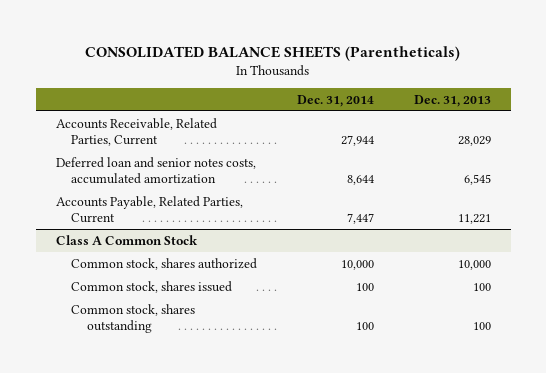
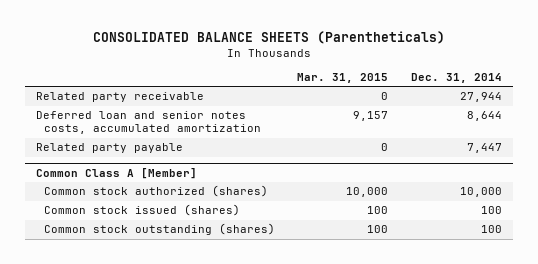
[413,95,491,108] Dec. 31, 2013 -> none
none -> [297,73,389,84] Mar. 31, 2015
[55,117,217,147] Accounts Receivable, Related Parties, Current -> [35,92,204,103] Related party receivable
[55,195,243,224] Accounts Payable, Related Parties, Current -> [35,143,183,154] Related party payable
[55,234,198,245] Class A Common Stock -> [35,167,197,179] Common Class A [Member]
[71,257,258,270] Common stock, shares authorized -> [43,185,268,198] Common stock authorized (shares)
[71,280,233,293] Common stock, shares issued -> [43,204,240,217] Common stock issued (shares)
[71,303,196,334] Common stock, shares outstanding -> [43,223,275,236] Common stock outstanding (shares)

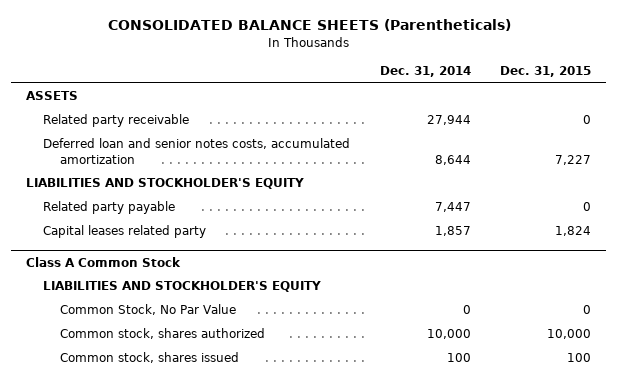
[297,73,389,84] Mar. 31, 2015 -> none
none -> [500,66,592,78] Dec. 31, 2015
none -> [25,91,78,101] ASSETS
none -> [25,178,304,190] LIABILITIES AND STOCKHOLDER'S EQUITY
[43,223,275,236] Common stock outstanding (shares) -> none
none -> [43,225,207,239] Capital leases related party
[35,167,197,179] Common Class A [Member] -> [25,257,181,268] Class A Common Stock
none -> [43,281,322,293] LIABILITIES AND STOCKHOLDER'S EQUITY
none -> [60,304,237,316] Common Stock, No Par Value
[43,185,268,198] Common stock authorized (shares) -> [60,328,266,340] Common stock, shares authorized
[43,204,240,217] Common stock issued (shares) -> [60,352,240,364] Common stock, shares issued

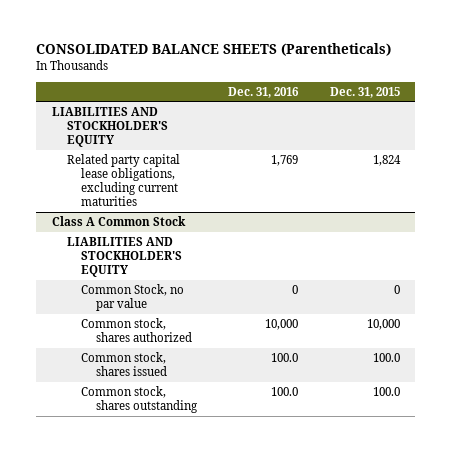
[379,66,471,78] Dec. 31, 2014 -> none
none -> [228,86,300,98] Dec. 31, 2016
[25,91,78,101] ASSETS -> none
[43,114,190,128] Related party receivable -> none
[43,138,351,164] Deferred loan and senior notes costs, accumulated amortization -> none
[43,201,176,215] Related party payable -> none
[43,225,207,239] Capital leases related party -> [66,154,180,206] Related party capital lease obligations, excluding current maturities
[60,304,237,316] Common Stock, No Par Value -> [81,284,185,311] Common Stock, no par value
[567,353,592,363] 100 -> [372,353,400,363] 100.0
none -> [81,386,198,413] Common stock, shares outstanding

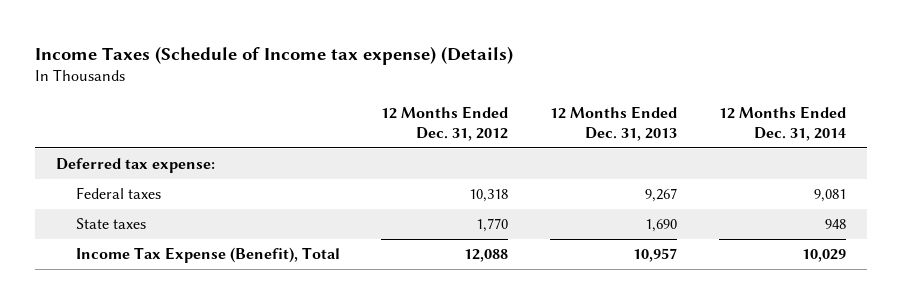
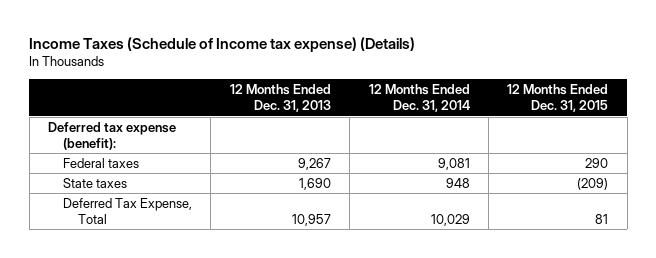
[381,105,509,142] 12 Months Ended Dec. 31, 2012 -> none
none -> [507,84,609,113] 12 Months Ended Dec. 31, 2015
[55,158,215,174] Deferred tax expense: -> [47,121,176,150] Deferred tax expense (benefit):
[75,247,340,264] Income Tax Expense (Benefit), Total -> [63,197,193,224] Deferred Tax Expense, Total

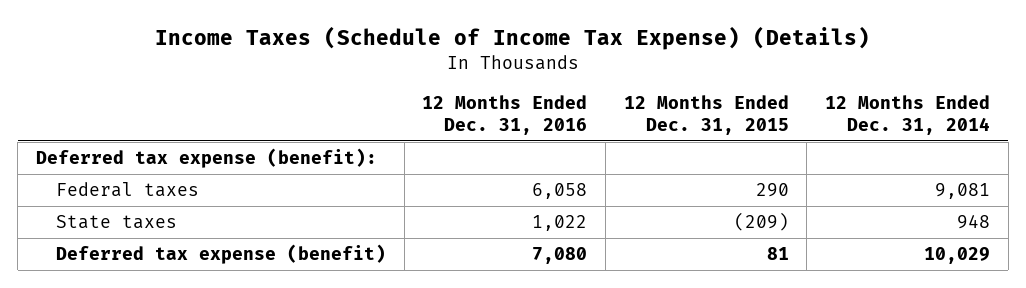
[29,37,416,53] Income Taxes (Schedule of Income tax expense) (Details) -> [155,26,871,51] Income Taxes (Schedule of Income Tax Expense) (Details)
[229,84,331,113] 12 Months Ended Dec. 31, 2013 -> none
none -> [422,95,588,135] 12 Months Ended Dec. 31, 2016
[63,197,193,224] Deferred Tax Expense, Total -> [55,244,386,265] Deferred tax expense (benefit)

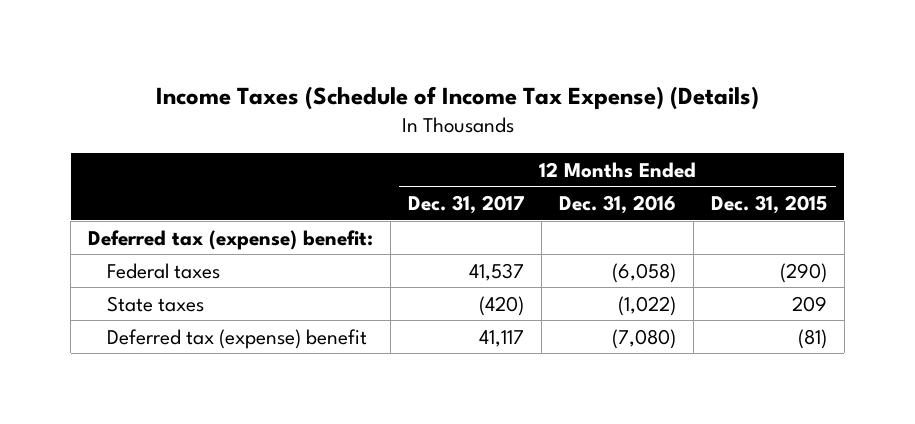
[824,95,990,135] 12 Months Ended Dec. 31, 2014 -> none
none -> [408,194,525,214] Dec. 31, 2017
[36,148,378,169] Deferred tax expense (benefit): -> [88,229,374,250] Deferred tax (expense) benefit:
[532,183,588,200] 6,058 -> [612,262,677,283] (6,058)
[755,183,789,198] 290 -> [779,262,827,283] (290)
[532,215,588,232] 1,022 -> [618,295,677,316] (1,022)
[733,212,789,232] (209) -> [791,295,827,312] 209
[55,244,386,265] Deferred tax expense (benefit) -> [106,328,367,349] Deferred tax (expense) benefit
[532,247,588,265] 7,080 -> [612,328,677,349] (7,080)
[766,247,789,261] 81 -> [797,328,827,349] (81)

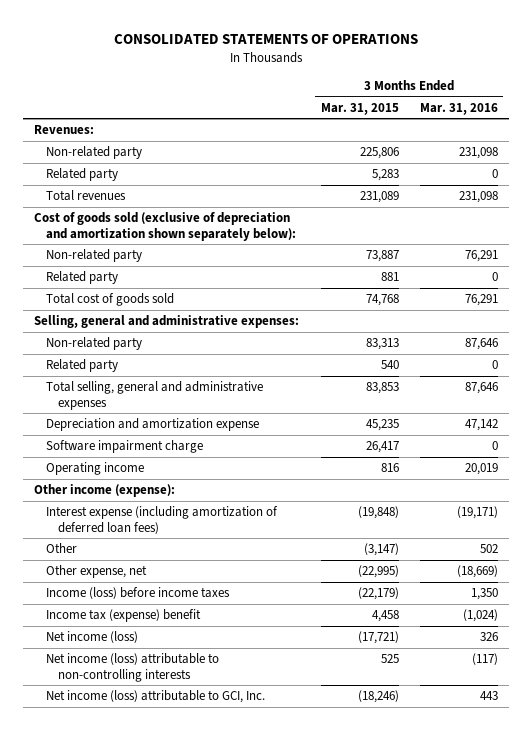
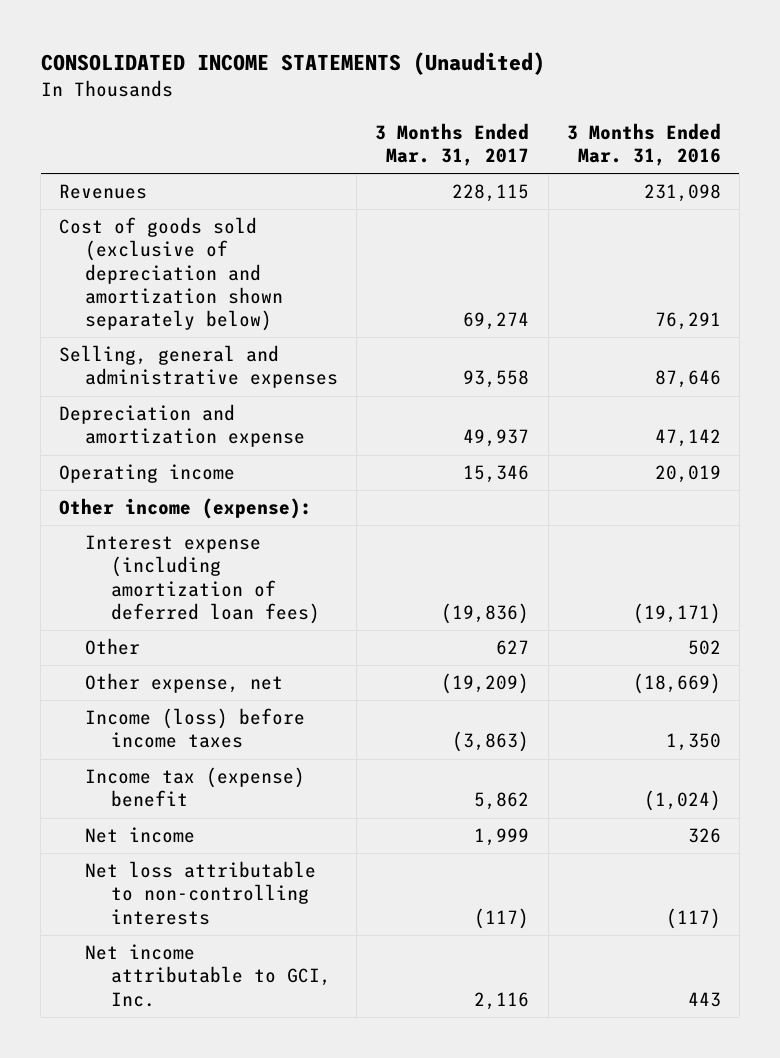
[114,33,419,44] CONSOLIDATED STATEMENTS OF OPERATIONS -> [40,52,545,76] CONSOLIDATED INCOME STATEMENTS (Unaudited)
[320,102,399,115] Mar. 31, 2015 -> none
none -> [375,122,530,166] 3 Months Ended Mar. 31, 2017
[34,125,95,135] Revenues: -> none
[45,146,142,160] Non-related party -> none
[45,168,118,182] Related party -> none
[34,212,296,241] Cost of goods sold (exclusive of depreciation and amortization shown separately below): -> none
[45,249,142,263] Non-related party -> none
[45,271,118,285] Related party -> none
[34,315,300,329] Selling, general and administrative expenses: -> none
[45,337,142,351] Non-related party -> none
[45,359,118,373] Related party -> none
[45,190,126,202] Total revenues -> [59,184,148,200] Revenues
[45,293,174,307] Total cost of goods sold -> [59,217,284,331] Cost of goods sold (exclusive of depreciation and amortization shown separately below)
[45,381,263,410] Total selling, general and administrative expenses -> [59,345,339,389] Selling, general and administrative expenses
[45,440,203,454] Software impairment charge -> none
[45,631,138,644] Net income (loss) -> [85,827,196,844] Net income
[45,653,219,682] Net income (loss) attributable to non-controlling interests -> [85,861,317,925] Net loss attributable to non-controlling interests
[45,690,265,704] Net income (loss) attributable to GCI, Inc. -> [85,944,332,1007] Net income attributable to GCI, Inc.

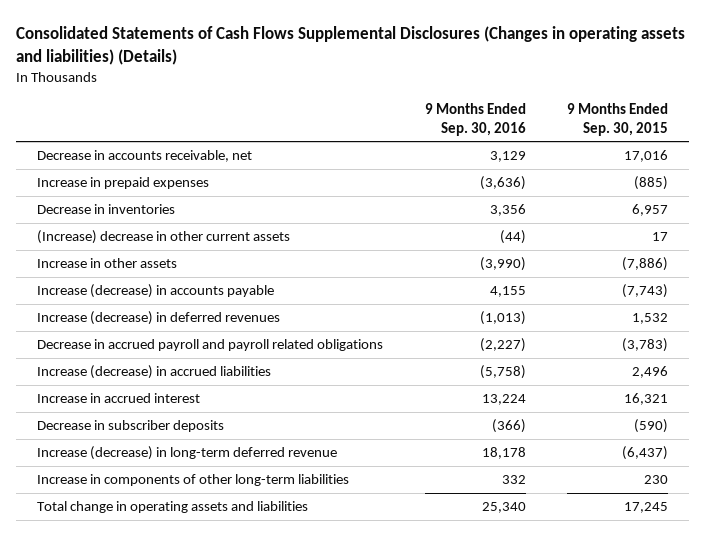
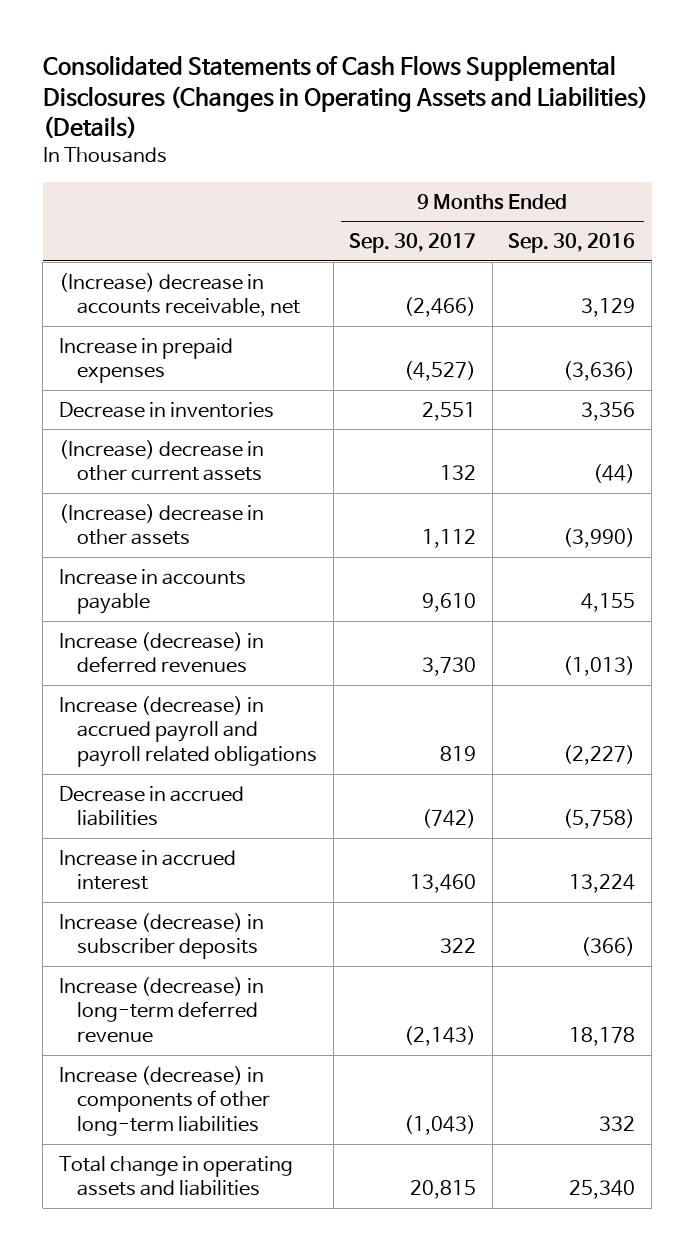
[16,26,686,65] Consolidated Statements of Cash Flows Supplemental Disclosures (Changes in operating assets and liabilities) (Details) -> [42,54,648,140] Consolidated Statements of Cash Flows Supplemental Disclosures (Changes in Operating Assets and Liabilities) (Details)
[567,103,669,136] 9 Months Ended Sep. 30, 2015 -> none
none -> [349,233,477,254] Sep. 30, 2017
[37,150,253,163] Decrease in accounts receivable, net -> [58,272,301,318] (Increase) decrease in accounts receivable, net
[37,258,178,269] Increase in other assets -> [58,503,264,546] (Increase) decrease in other assets
[37,284,275,299] Increase (decrease) in accounts payable -> [58,568,246,615] Increase in accounts payable
[37,339,384,352] Decrease in accrued payroll and payroll related obligations -> [58,695,318,768] Increase (decrease) in accrued payroll and payroll related obligations
[37,365,272,380] Increase (decrease) in accrued liabilities -> [58,785,244,827] Decrease in accrued liabilities
[37,420,225,433] Decrease in subscriber deposits -> [58,912,264,960] Increase (decrease) in subscriber deposits
[37,474,350,487] Increase in components of other long-term liabilities -> [58,1065,271,1137] Increase (decrease) in components of other long-term liabilities

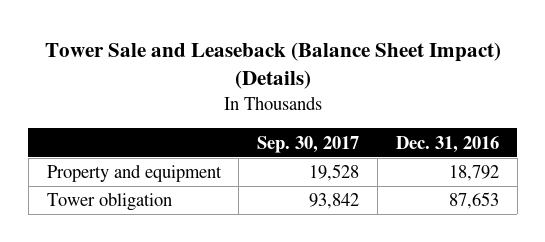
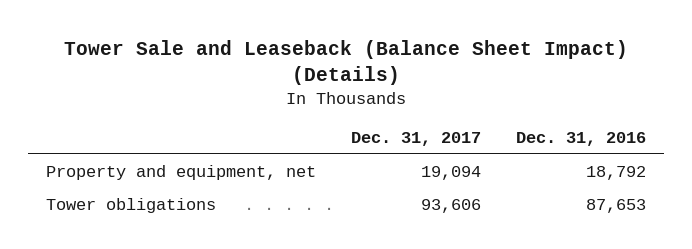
[257,135,360,153] Sep. 30, 2017 -> none
none -> [351,131,482,146] Dec. 31, 2017
[46,164,222,183] Property and equipment -> [46,164,317,180] Property and equipment, net
[46,192,172,212] Tower obligation -> [46,197,217,213] Tower obligations

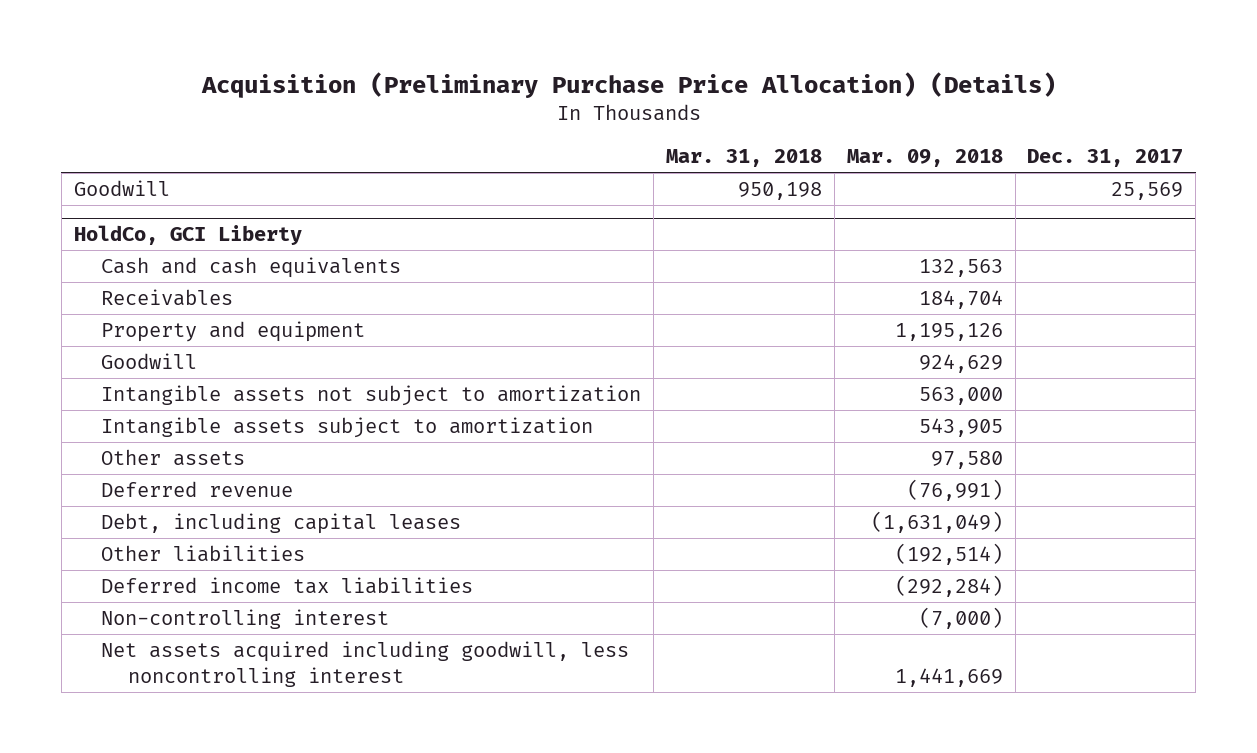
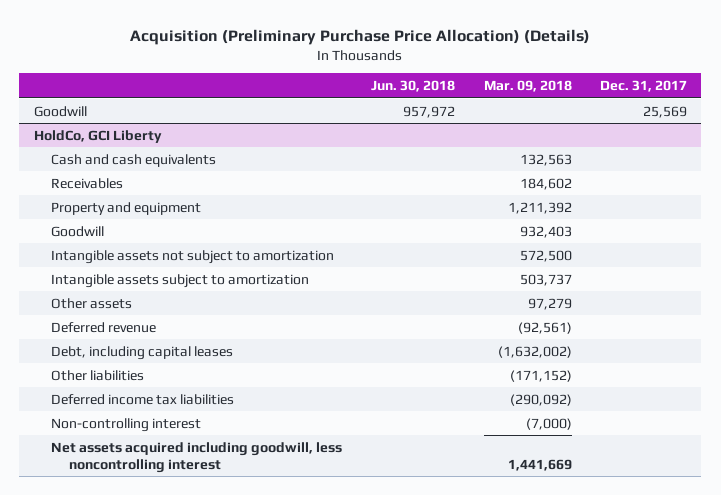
[665,149,822,168] Mar. 31, 2018 -> none
none -> [371,80,456,93] Jun. 30, 2018
[918,290,1003,310] 184,704 -> [519,177,572,190] 184,602
[894,323,1003,342] 1,195,126 -> [507,201,572,214] 1,211,392
[918,354,1003,374] 924,629 -> [519,225,572,238] 932,403
[918,387,1003,406] 563,000 -> [519,249,572,262] 572,500
[918,418,1003,438] 543,905 -> [519,273,572,286] 503,737
[930,451,1003,470] 97,580 -> [527,297,572,310] 97,279
[906,479,1003,502] (76,991) -> [517,321,572,334] (92,561)
[870,511,1003,534] (1,631,049) -> [497,345,572,358] (1,632,002)
[894,543,1003,566] (192,514) -> [509,369,572,382] (171,152)
[894,575,1003,598] (292,284) -> [509,393,572,406] (290,092)

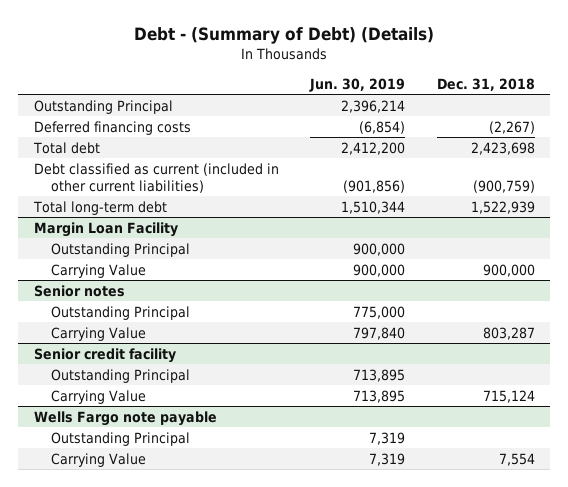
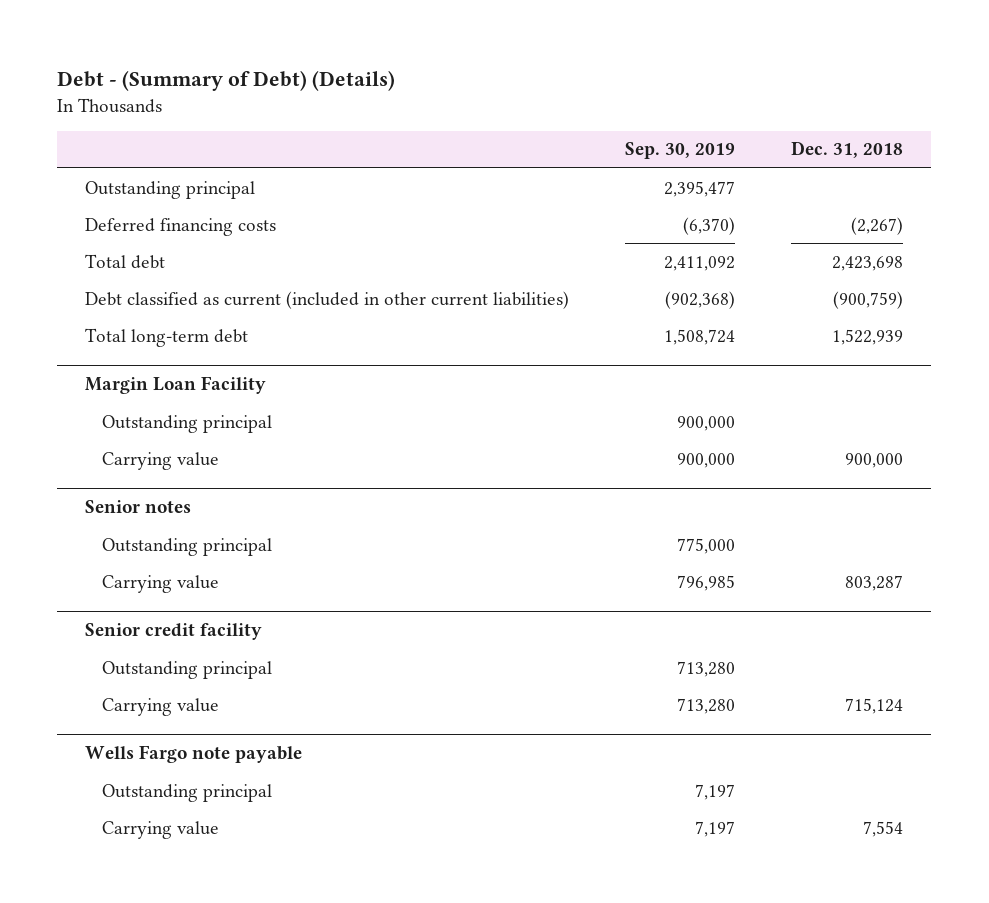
[309,78,406,93] Jun. 30, 2019 -> none
none -> [625,142,736,160] Sep. 30, 2019
[33,99,173,114] Outstanding Principal -> [85,180,256,199] Outstanding principal
[51,242,191,257] Outstanding Principal -> [101,414,272,433] Outstanding principal
[51,263,147,278] Carrying Value -> [101,451,219,470] Carrying value
[51,305,191,320] Outstanding Principal -> [101,537,272,556] Outstanding principal
[51,326,147,341] Carrying Value -> [101,574,219,593] Carrying value
[51,368,191,383] Outstanding Principal -> [101,660,272,679] Outstanding principal
[51,389,147,404] Carrying Value -> [101,697,219,716] Carrying value
[51,431,191,446] Outstanding Principal -> [101,783,272,802] Outstanding principal
[51,452,147,467] Carrying Value -> [101,820,219,839] Carrying value

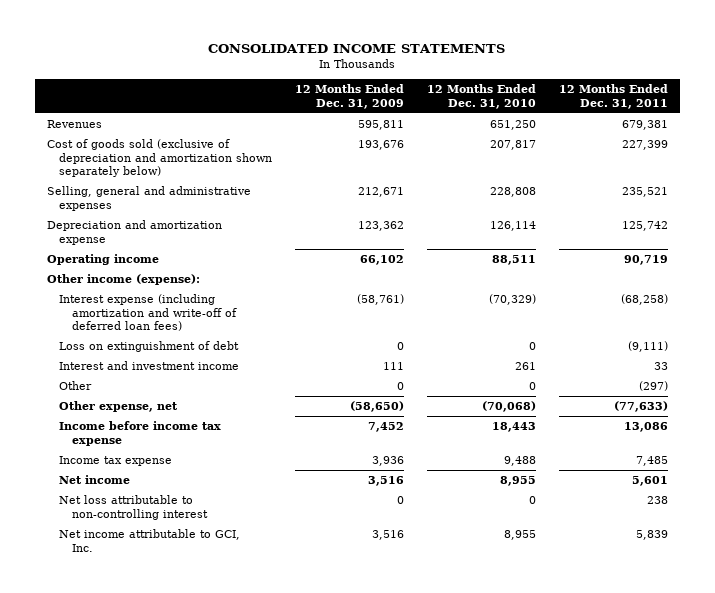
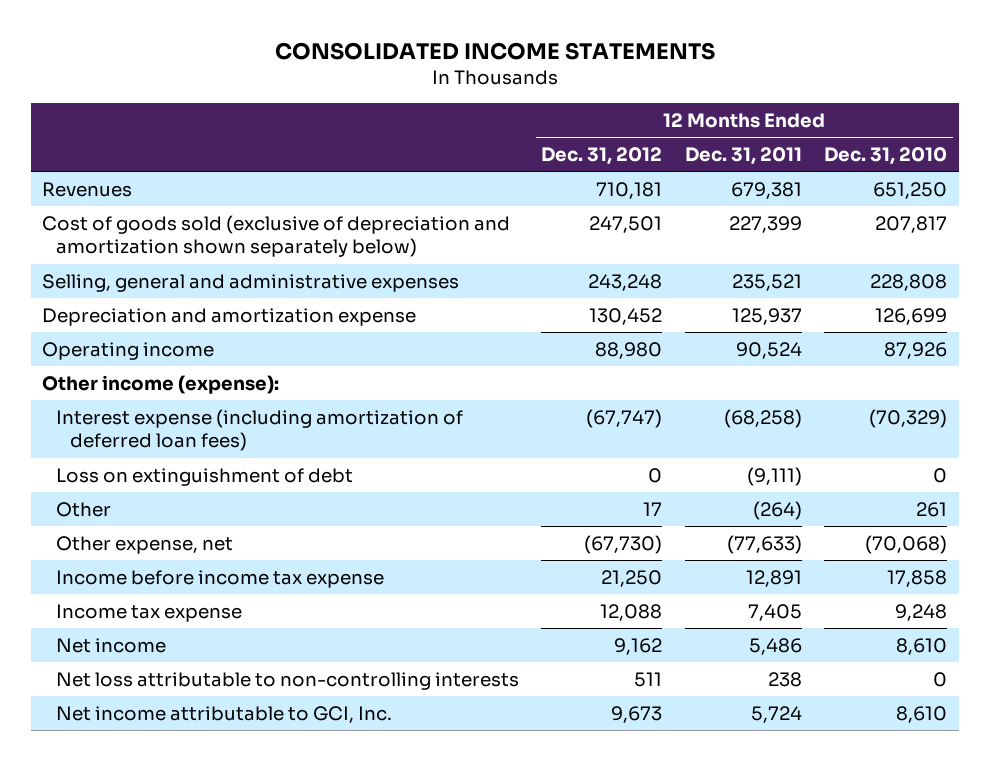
[295,84,405,109] 12 Months Ended Dec. 31, 2009 -> none
none -> [541,146,663,165] Dec. 31, 2012
[490,221,537,232] 126,114 -> [875,307,948,325] 126,699
[622,221,669,232] 125,742 -> [731,307,802,325] 125,937
[492,255,537,266] 88,511 -> [884,341,948,359] 87,926
[624,255,669,266] 90,719 -> [735,341,802,359] 90,524
[59,294,237,332] Interest expense (including amortization and write-off of deferred loan fees) -> [56,408,464,452] Interest expense (including amortization of deferred loan fees)
[59,361,240,371] Interest and investment income -> none
[529,382,537,391] 0 -> [916,501,948,517] 261
[639,381,669,392] (297) -> [752,500,802,520] (264)
[492,422,537,433] 18,443 -> [887,569,948,587] 17,858
[624,422,669,433] 13,086 -> [745,569,802,587] 12,891
[504,456,537,467] 9,488 -> [895,603,948,621] 9,248
[636,456,669,467] 7,485 -> [747,603,802,621] 7,405
[500,476,537,487] 8,955 -> [896,637,948,655] 8,610
[632,476,669,487] 5,601 -> [748,637,802,655] 5,486
[59,495,208,520] Net loss attributable to non-controlling interest -> [56,671,520,690] Net loss attributable to non-controlling interests
[504,530,537,541] 8,955 -> [896,705,948,723] 8,610
[636,530,669,541] 5,839 -> [750,705,802,723] 5,724

